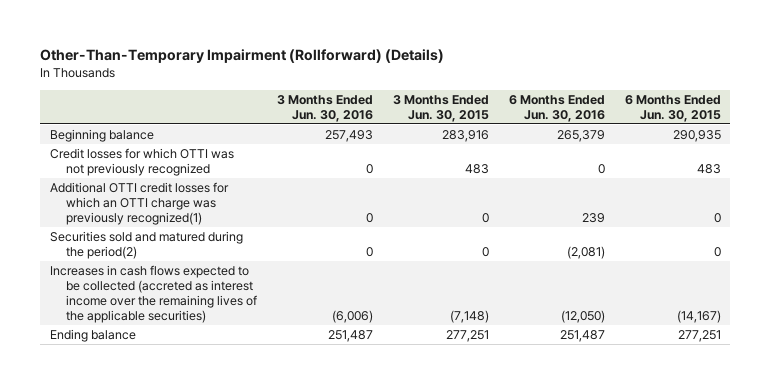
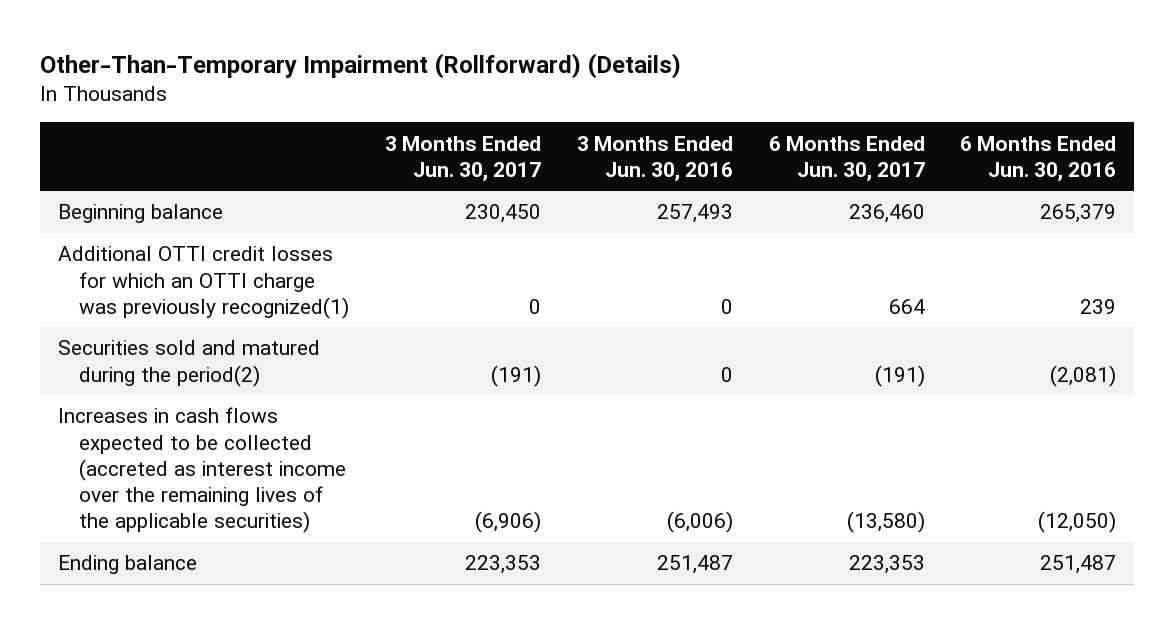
[392,94,489,122] 3 Months Ended Jun. 30, 2015 -> none
[624,94,721,122] 6 Months Ended Jun. 30, 2015 -> none
none -> [385,135,542,181] 3 Months Ended Jun. 30, 2017
none -> [768,135,925,181] 6 Months Ended Jun. 30, 2017
[50,147,235,176] Credit losses for which OTTI was not previously recognized -> none

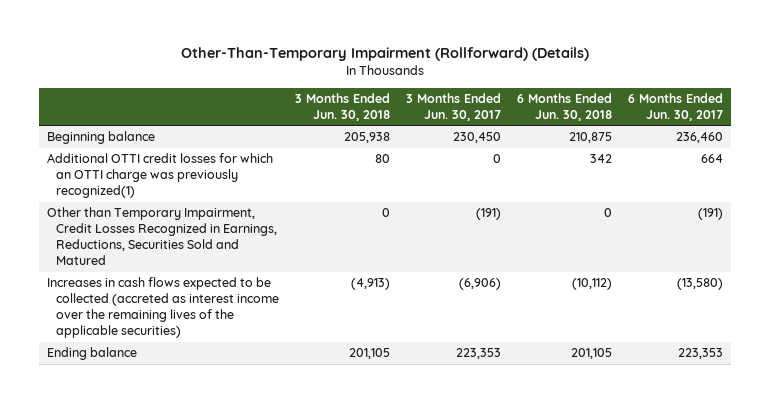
[576,135,733,181] 3 Months Ended Jun. 30, 2016 -> none
[960,135,1117,181] 6 Months Ended Jun. 30, 2016 -> none
none -> [295,92,391,122] 3 Months Ended Jun. 30, 2018
none -> [517,92,613,122] 6 Months Ended Jun. 30, 2018
[58,340,321,387] Securities sold and matured during the period(2) -> [47,207,278,266] Other than Temporary Impairment, Credit Losses Recognized in Earnings, Reductions, Securities Sold and Matured

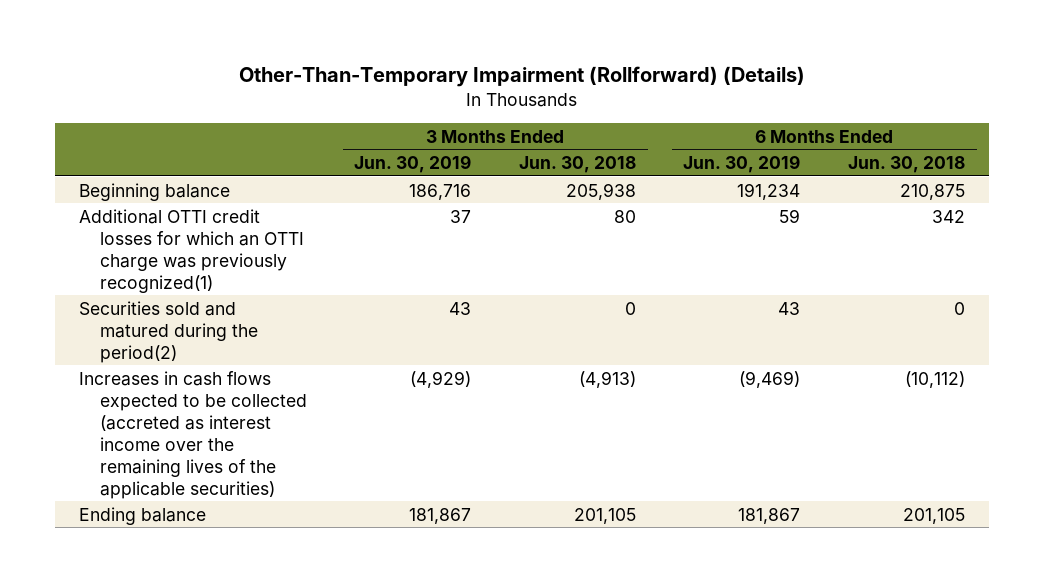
[406,92,502,122] 3 Months Ended Jun. 30, 2017 -> none
[628,92,724,122] 6 Months Ended Jun. 30, 2017 -> none
none -> [354,155,472,174] Jun. 30, 2019
none -> [683,155,801,174] Jun. 30, 2019
[47,207,278,266] Other than Temporary Impairment, Credit Losses Recognized in Earnings, Reductions, Securities Sold and Matured -> [78,300,258,363] Securities sold and matured during the period(2)

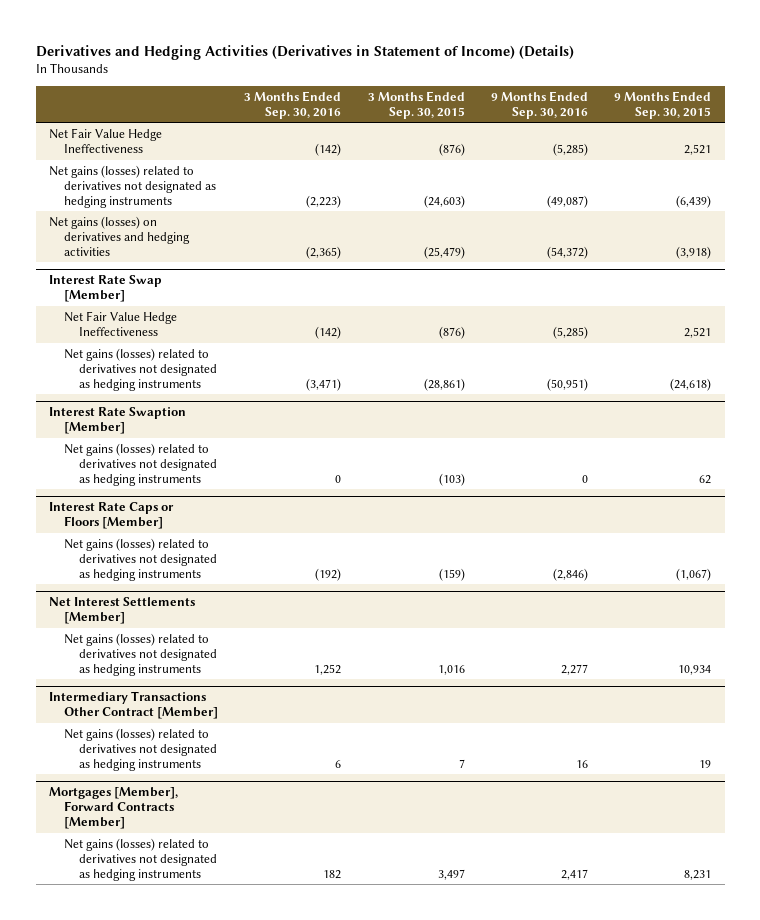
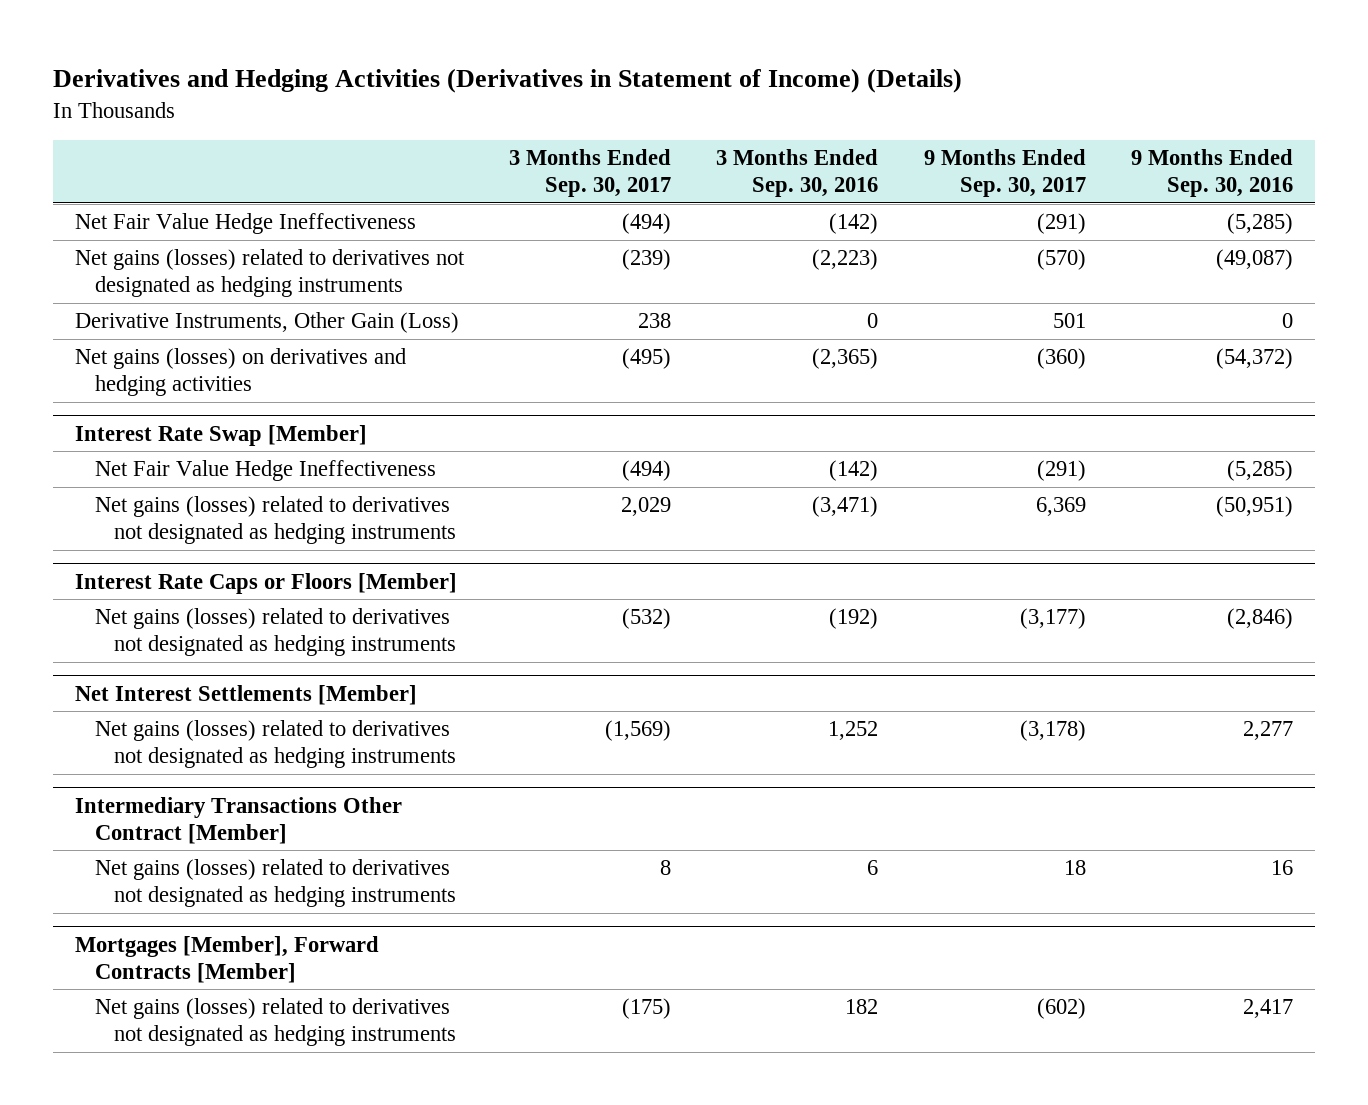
[367,90,465,119] 3 Months Ended Sep. 30, 2015 -> none
[614,90,712,119] 9 Months Ended Sep. 30, 2015 -> none
none -> [509,149,672,198] 3 Months Ended Sep. 30, 2017
none -> [923,149,1086,198] 9 Months Ended Sep. 30, 2017
none -> [75,312,460,334] Derivative Instruments, Other Gain (Loss)
[49,407,187,435] Interest Rate Swaption [Member] -> none
[63,442,217,486] Net gains (losses) related to derivatives not designated as hedging instruments -> none

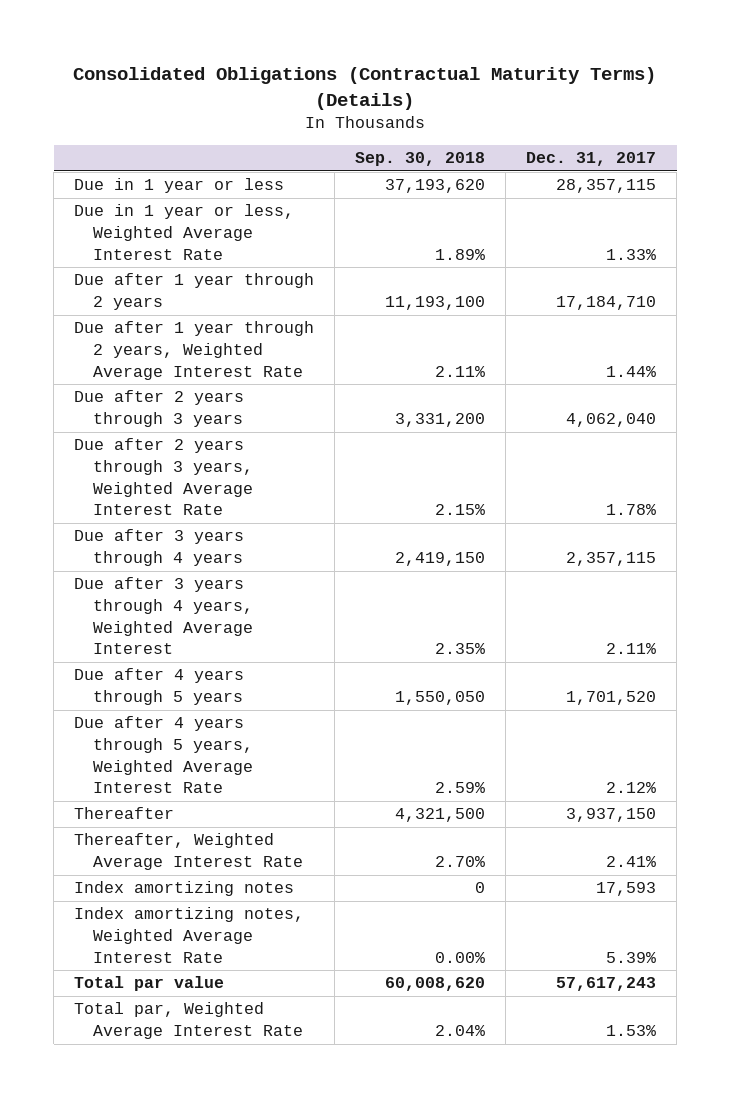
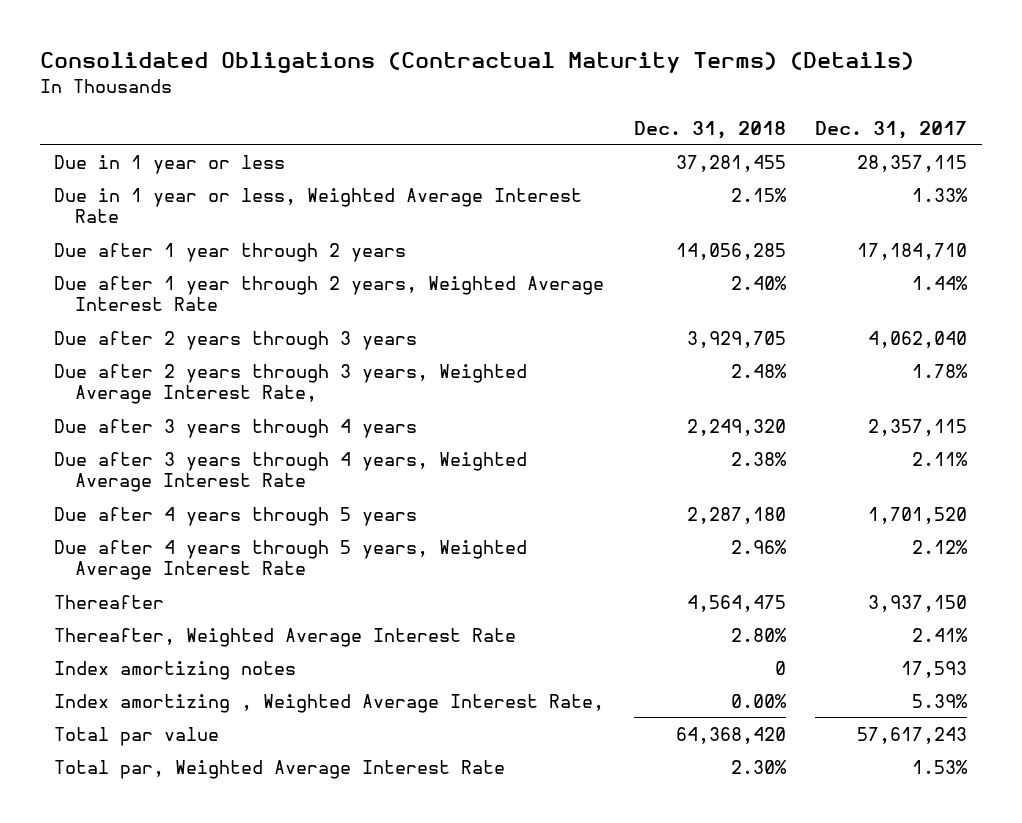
[355,152,486,167] Sep. 30, 2018 -> none
none -> [633,120,786,139] Dec. 31, 2018
[74,438,253,516] Due after 2 years through 3 years, Weighted Average Interest Rate -> [54,363,528,405] Due after 2 years through 3 years, Weighted Average Interest Rate,
[74,577,253,655] Due after 3 years through 4 years, Weighted Average Interest -> [54,451,528,493] Due after 3 years through 4 years, Weighted Average Interest Rate
[74,907,305,963] Index amortizing notes, Weighted Average Interest Rate -> [54,693,605,713] Index amortizing , Weighted Average Interest Rate,

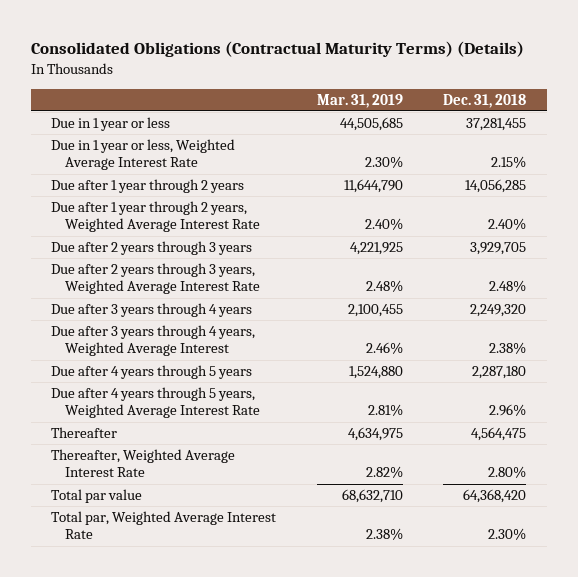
[815,120,968,139] Dec. 31, 2017 -> none
none -> [316,93,403,108] Mar. 31, 2019
[54,363,528,405] Due after 2 years through 3 years, Weighted Average Interest Rate, -> [51,263,260,295] Due after 2 years through 3 years, Weighted Average Interest Rate
[54,451,528,493] Due after 3 years through 4 years, Weighted Average Interest Rate -> [51,325,256,357] Due after 3 years through 4 years, Weighted Average Interest
[54,660,297,680] Index amortizing notes -> none
[54,693,605,713] Index amortizing , Weighted Average Interest Rate, -> none

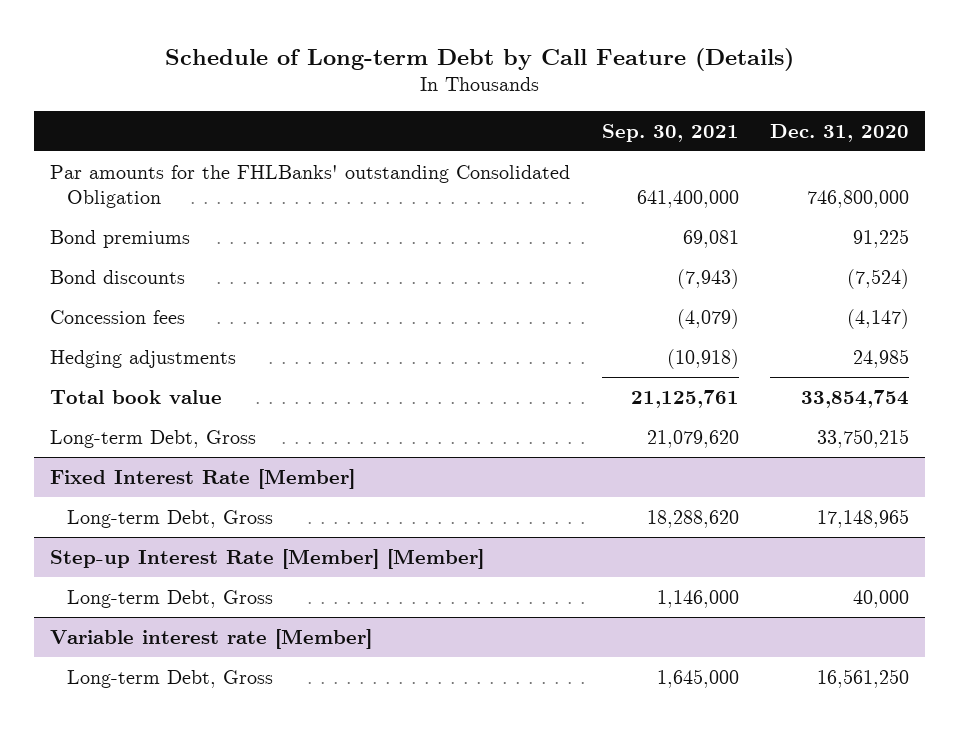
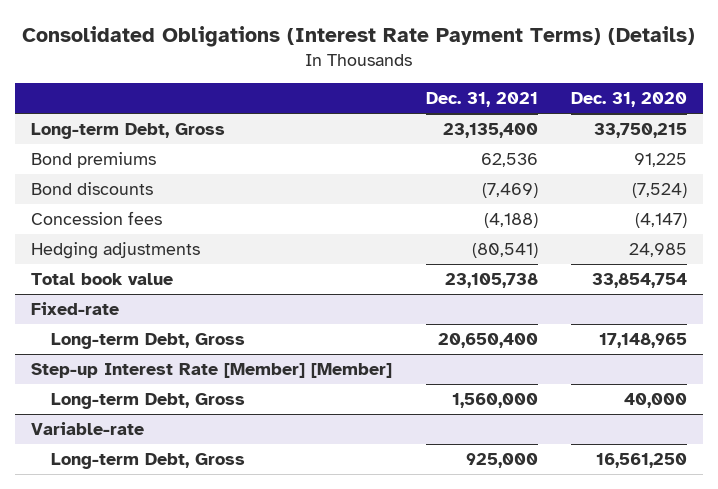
[164,47,794,71] Schedule of Long-term Debt by Call Feature (Details) -> [22,26,696,48] Consolidated Obligations (Interest Rate Payment Terms) (Details)
[601,123,739,142] Sep. 30, 2021 -> none
none -> [425,92,538,108] Dec. 31, 2021
[49,164,570,209] Par amounts for the FHLBanks' outstanding Consolidated Obligation -> none
[49,429,256,448] Long-term Debt, Gross -> [31,122,226,139] Long-term Debt, Gross
[49,468,355,489] Fixed Interest Rate [Member] -> [31,301,120,315] Fixed-rate
[49,628,372,649] Variable interest rate [Member] -> [31,421,145,435] Variable-rate

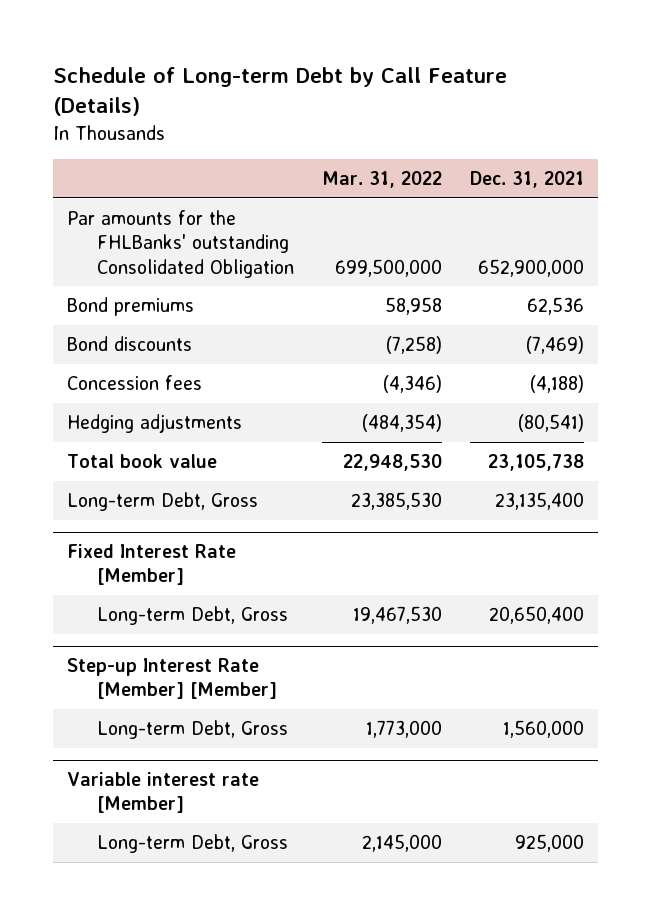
[22,26,696,48] Consolidated Obligations (Interest Rate Payment Terms) (Details) -> [52,66,507,117] Schedule of Long-term Debt by Call Feature (Details)
[570,92,687,108] Dec. 31, 2020 -> none
none -> [322,171,443,189] Mar. 31, 2022
none -> [66,210,294,278] Par amounts for the FHLBanks' outstanding Consolidated Obligation
[31,122,226,139] Long-term Debt, Gross -> [66,492,258,512] Long-term Debt, Gross
[31,301,120,315] Fixed-rate -> [66,544,236,586] Fixed Interest Rate [Member]
[31,421,145,435] Variable-rate -> [66,772,259,814] Variable interest rate [Member]

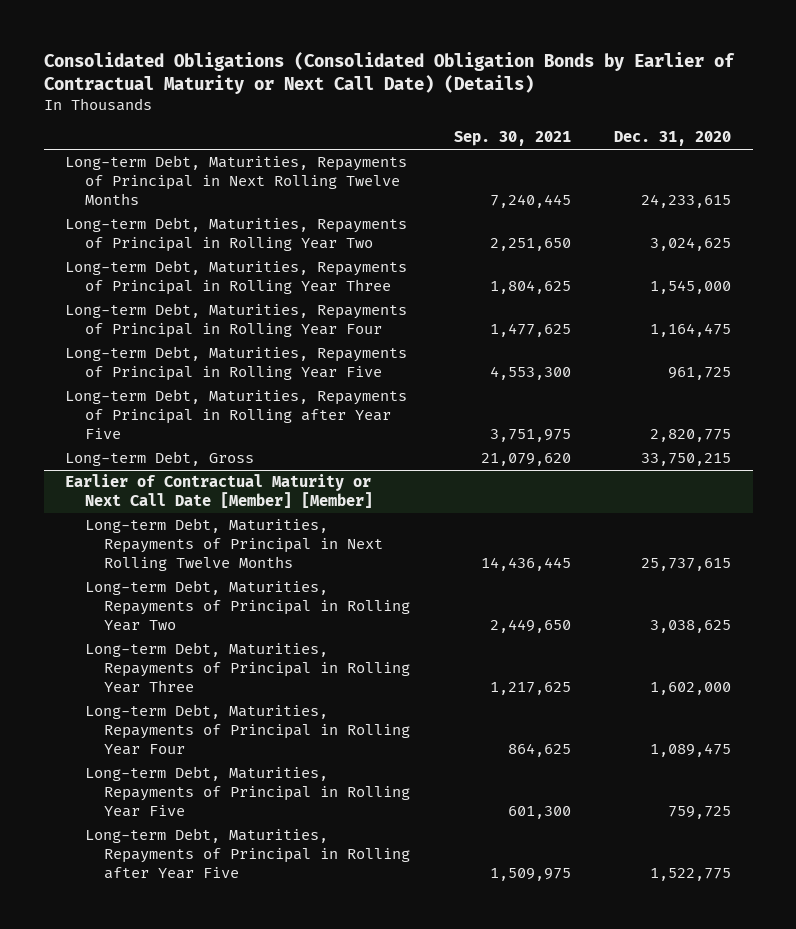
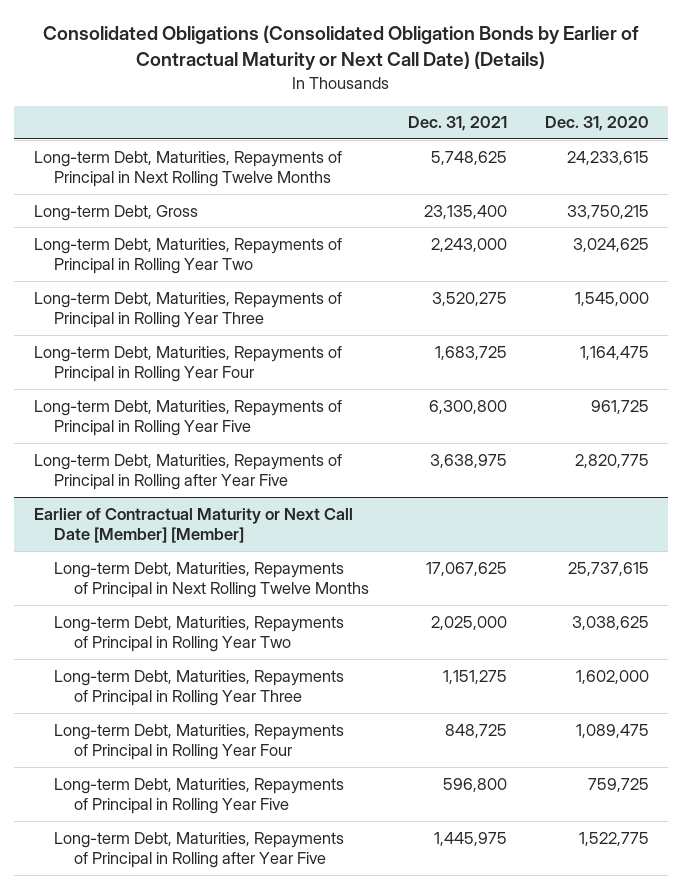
[453,131,571,147] Sep. 30, 2021 -> none
none -> [407,116,507,132] Dec. 31, 2021
[65,451,255,467] Long-term Debt, Gross -> [33,204,198,221] Long-term Debt, Gross

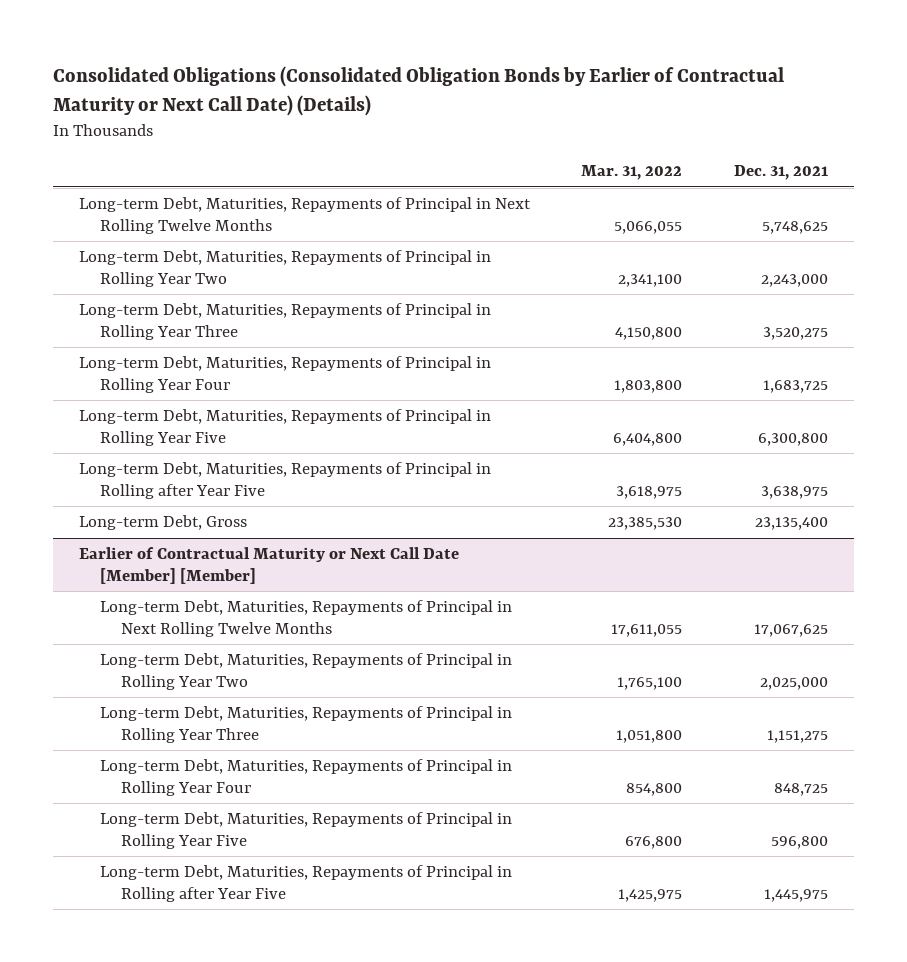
[545,116,650,132] Dec. 31, 2020 -> none
none -> [581,165,683,181] Mar. 31, 2022
[33,204,198,221] Long-term Debt, Gross -> [79,515,248,531] Long-term Debt, Gross

